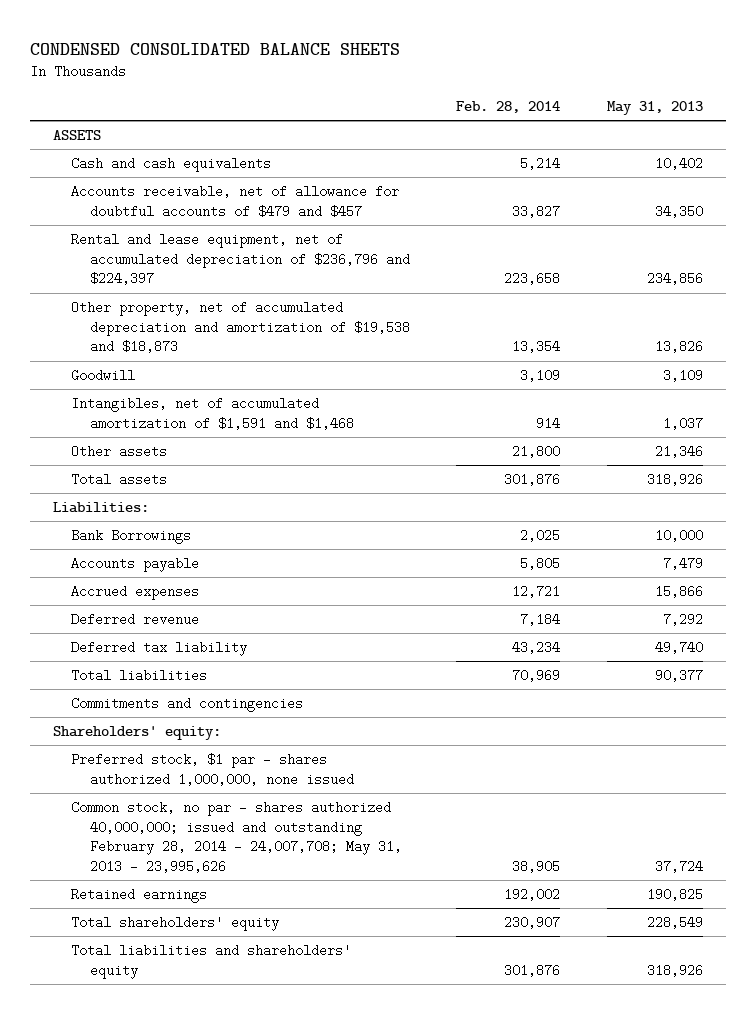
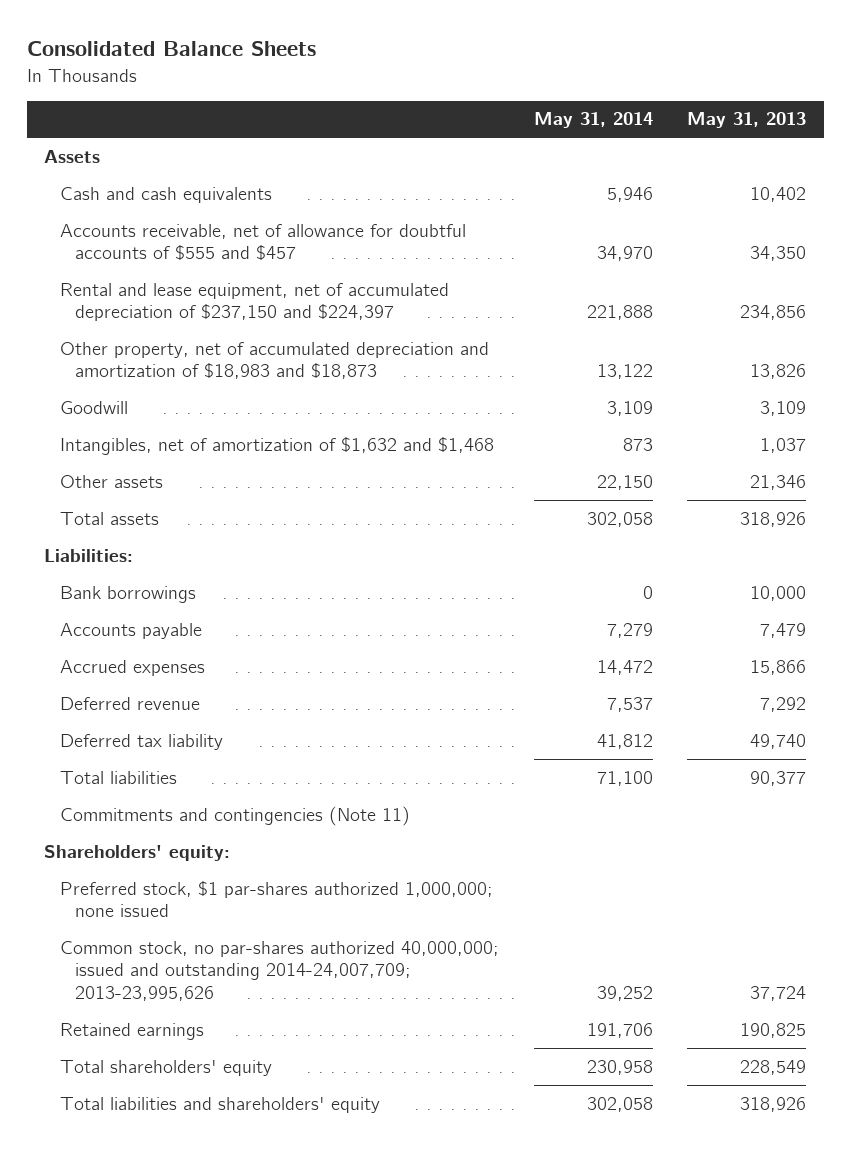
[29,42,400,55] CONDENSED CONSOLIDATED BALANCE SHEETS -> [27,41,317,57] Consolidated Balance Sheets
[456,101,561,114] Feb. 28, 2014 -> none
none -> [533,112,653,129] May 31, 2014
[52,130,101,141] ASSETS -> [44,149,101,163] Assets
[71,185,400,218] Accounts receivable, net of allowance for doubtful accounts of $479 and $457 -> [59,223,466,261] Accounts receivable, net of allowance for doubtful accounts of $555 and $457
[71,233,410,286] Rental and lease equipment, net of accumulated depreciation of $236,796 and $224,397 -> [59,282,449,322] Rental and lease equipment, net of accumulated depreciation of $237,150 and $224,397
[71,301,410,354] Other property, net of accumulated depreciation and amortization of $19,538 and $18,873 -> [59,341,489,380] Other property, net of accumulated depreciation and amortization of $18,983 and $18,873
[71,397,354,430] Intangibles, net of accumulated amortization of $1,591 and $1,468 -> [59,436,494,455] Intangibles, net of amortization of $1,632 and $1,468
[71,529,192,545] Bank Borrowings -> [59,585,196,603] Bank borrowings
[71,697,304,713] Commitments and contingencies -> [59,805,410,826] Commitments and contingencies (Note 11)
[71,753,354,786] Preferred stock, $1 par - shares authorized 1,000,000, none issued -> [59,880,493,918] Preferred stock, $1 par-shares authorized 1,000,000; none issued
[71,801,402,874] Common stock, no par - shares authorized 40,000,000; issued and outstanding February 28, 2014 - 24,007,708; May 31, 2013 - 23,995,626 -> [59,940,499,1001] Common stock, no par-shares authorized 40,000,000; issued and outstanding 2014-24,007,709; 2013-23,995,626

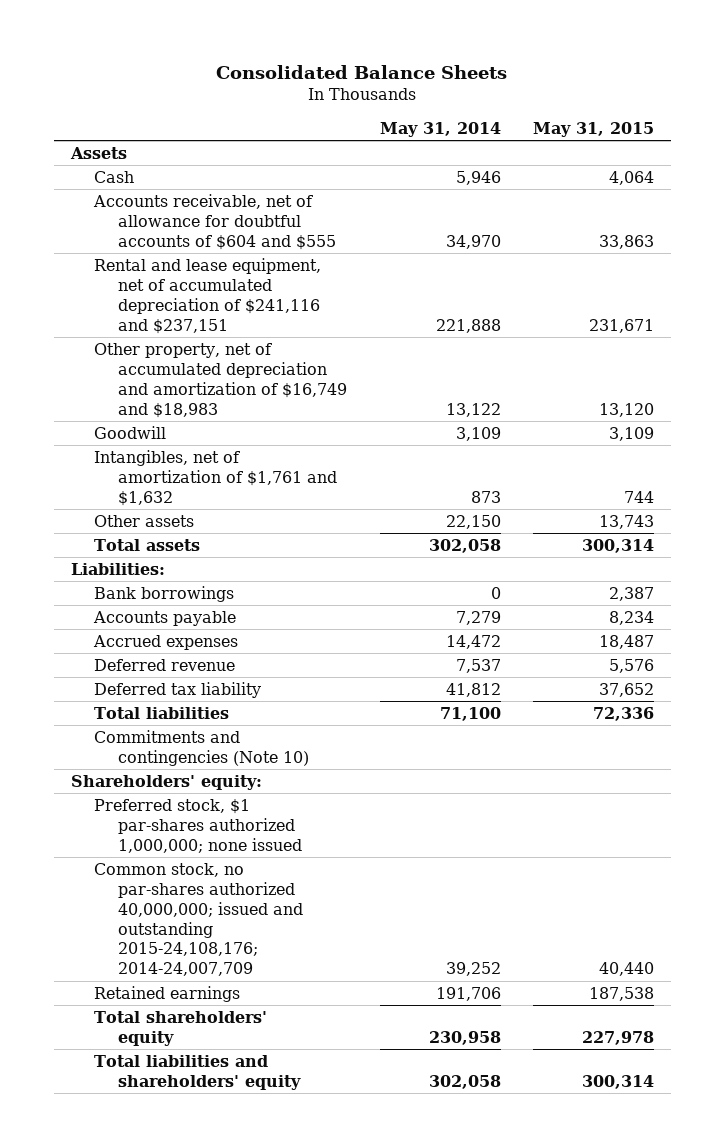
[687,112,807,129] May 31, 2013 -> none
none -> [533,121,655,137] May 31, 2015
[59,186,272,203] Cash and cash equivalents -> [94,170,135,183] Cash
[59,223,466,261] Accounts receivable, net of allowance for doubtful accounts of $555 and $457 -> [93,193,336,250] Accounts receivable, net of allowance for doubtful accounts of $604 and $555
[59,282,449,322] Rental and lease equipment, net of accumulated depreciation of $237,150 and $224,397 -> [94,257,322,334] Rental and lease equipment, net of accumulated depreciation of $241,116 and $237,151
[59,341,489,380] Other property, net of accumulated depreciation and amortization of $18,983 and $18,873 -> [94,342,347,418] Other property, net of accumulated depreciation and amortization of $16,749 and $18,983
[59,436,494,455] Intangibles, net of amortization of $1,632 and $1,468 -> [94,449,337,506] Intangibles, net of amortization of $1,761 and $1,632
[59,805,410,826] Commitments and contingencies (Note 11) -> [94,729,309,766] Commitments and contingencies (Note 10)
[59,940,499,1001] Common stock, no par-shares authorized 40,000,000; issued and outstanding 2014-24,007,709; 2013-23,995,626 -> [94,862,303,977] Common stock, no par-shares authorized 40,000,000; issued and outstanding 2015-24,108,176; 2014-24,007,709

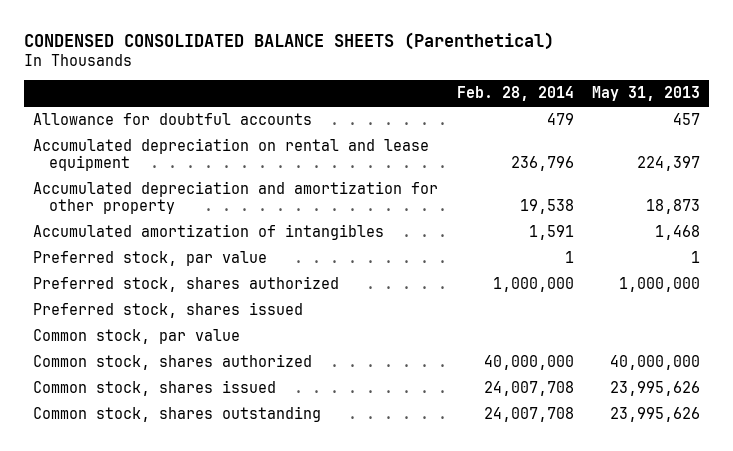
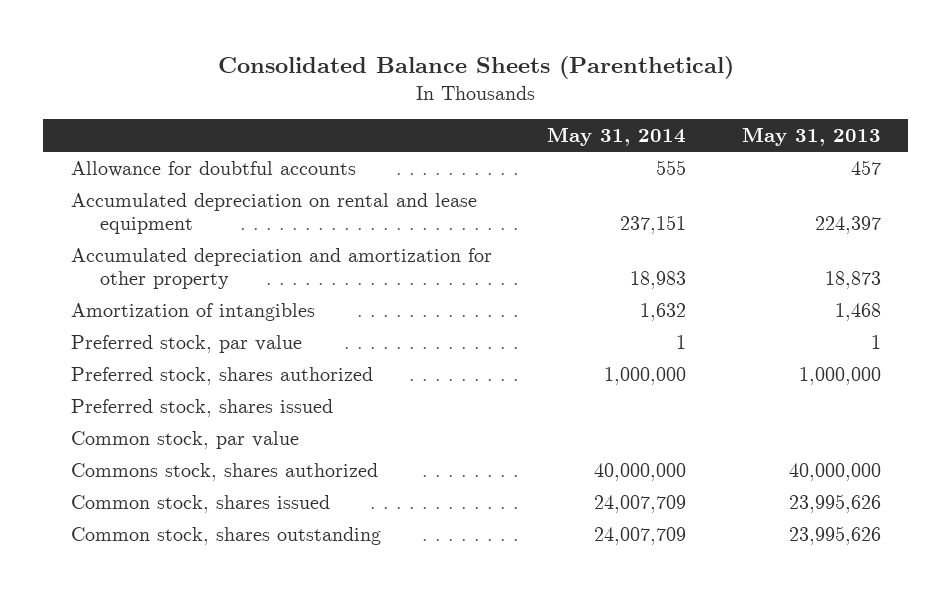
[24,31,555,50] CONDENSED CONSOLIDATED BALANCE SHEETS (Parenthetical) -> [217,56,734,80] Consolidated Balance Sheets (Parenthetical)
[456,86,574,102] Feb. 28, 2014 -> none
none -> [547,126,687,146] May 31, 2014
[33,224,385,241] Accumulated amortization of intangibles -> [70,302,315,321] Amortization of intangibles
[33,354,313,371] Common stock, shares authorized -> [70,462,378,481] Commons stock, shares authorized

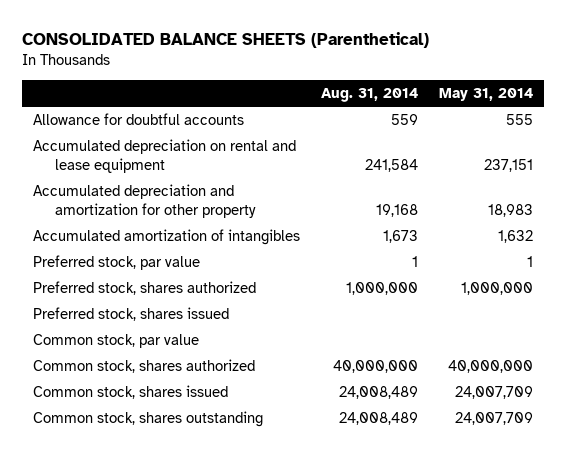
[217,56,734,80] Consolidated Balance Sheets (Parenthetical) -> [22,32,430,49] CONSOLIDATED BALANCE SHEETS (Parenthetical)
[741,126,881,146] May 31, 2013 -> none
none -> [320,87,418,102] Aug. 31, 2014
[70,302,315,321] Amortization of intangibles -> [32,229,300,246] Accumulated amortization of intangibles
[70,462,378,481] Commons stock, shares authorized -> [32,359,255,374] Common stock, shares authorized

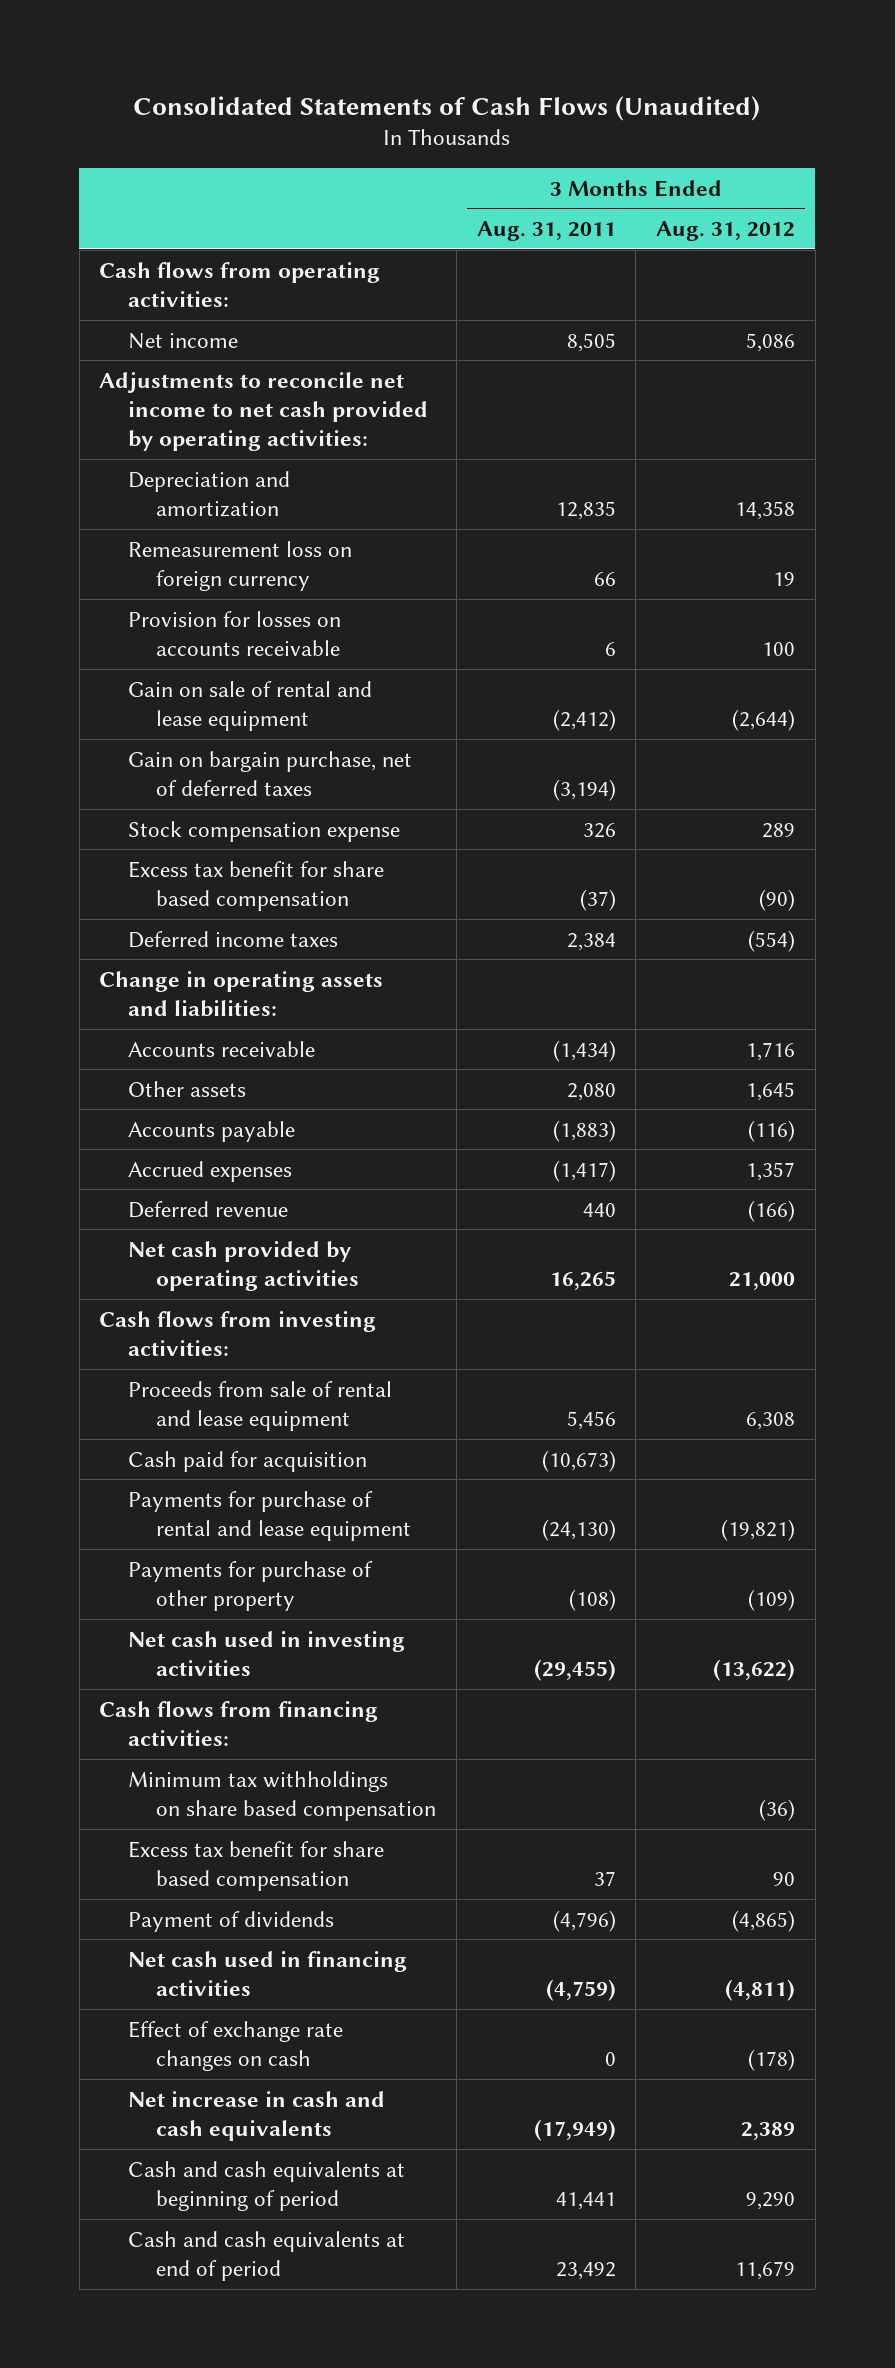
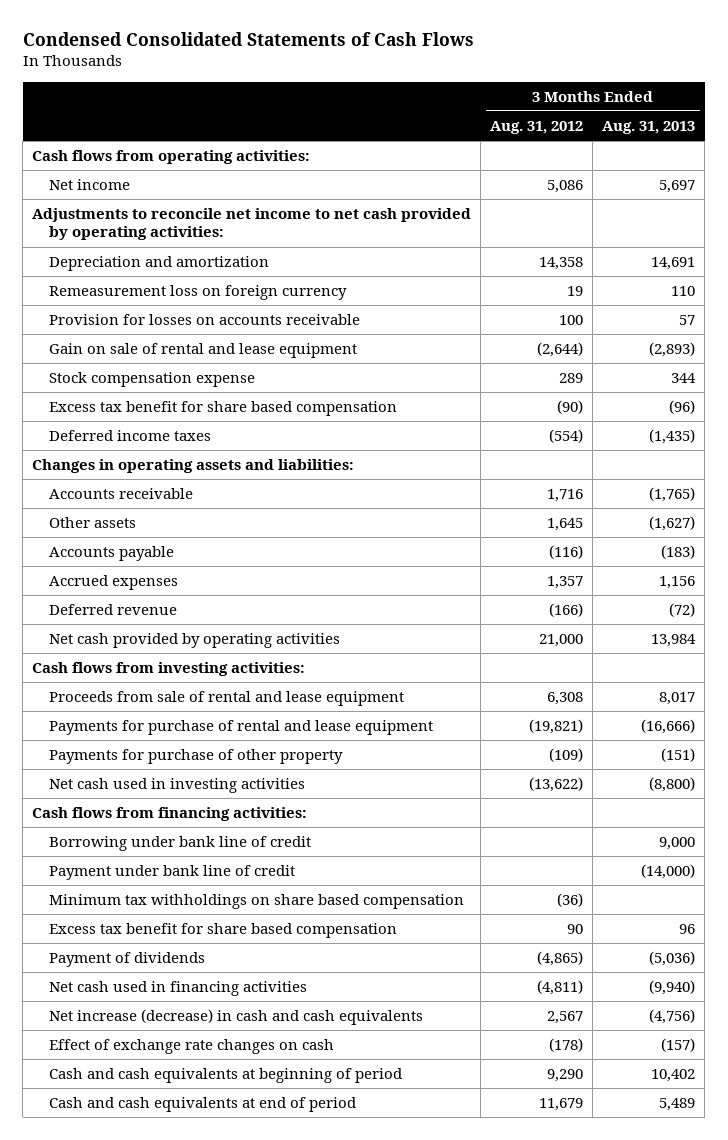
[133,95,761,121] Consolidated Statements of Cash Flows (Unaudited) -> [22,32,474,47] Condensed Consolidated Statements of Cash Flows
[476,221,616,242] Aug. 31, 2011 -> none
none -> [602,120,696,134] Aug. 31, 2013
[127,750,412,797] Gain on bargain purchase, net of deferred taxes -> none
[99,970,384,1018] Change in operating assets and liabilities: -> [32,459,355,474] Changes in operating assets and liabilities:
[127,1450,367,1472] Cash paid for acquisition -> none
none -> [49,836,312,852] Borrowing under bank line of credit
none -> [49,865,296,881] Payment under bank line of credit
none -> [49,1009,424,1026] Net increase (decrease) in cash and cash equivalents
[127,2090,385,2142] Net increase in cash and cash equivalents -> none

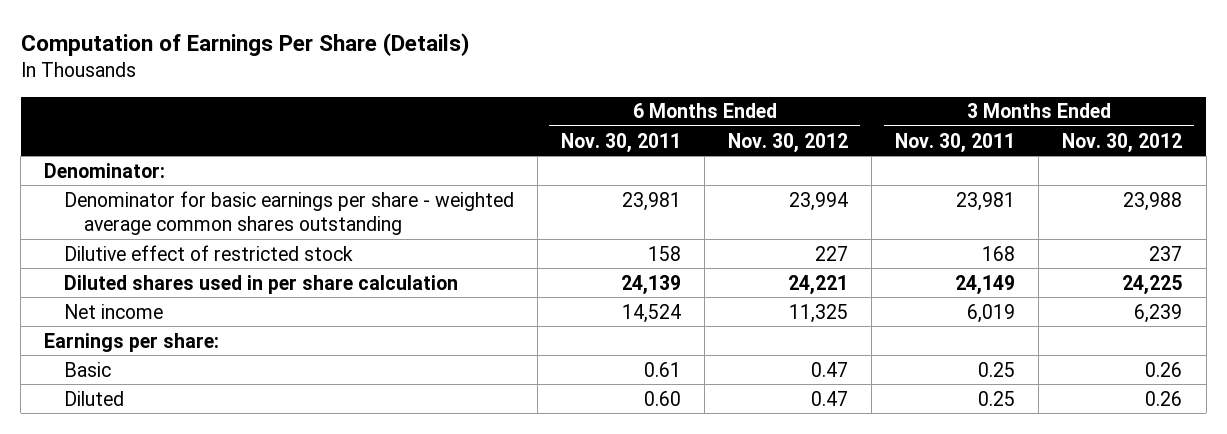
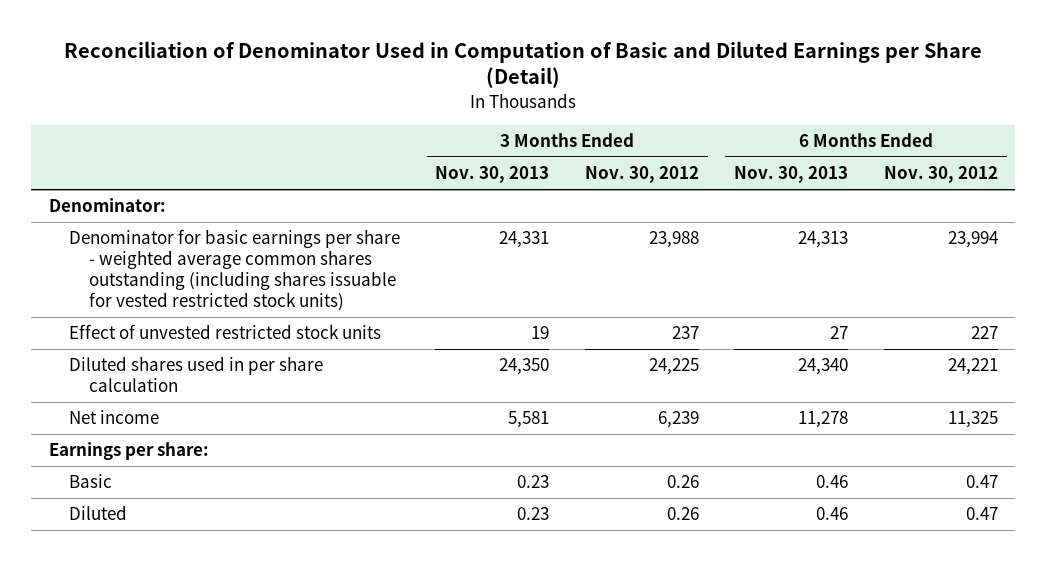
[20,32,469,56] Computation of Earnings Per Share (Details) -> [64,40,983,89] Reconciliation of Denominator Used in Computation of Basic and Diluted Earnings per Share (Detail)
[561,132,682,153] Nov. 30, 2011 -> none
[895,132,1016,153] Nov. 30, 2011 -> none
none -> [435,166,550,184] Nov. 30, 2013
none -> [734,166,849,184] Nov. 30, 2013
[63,190,514,235] Denominator for basic earnings per share - weighted average common shares outstanding -> [68,229,400,311] Denominator for basic earnings per share - weighted average common shares outstanding (including shares issuable for vested restricted stock units)
[63,244,353,261] Dilutive effect of restricted stock -> [68,324,381,340] Effect of unvested restricted stock units

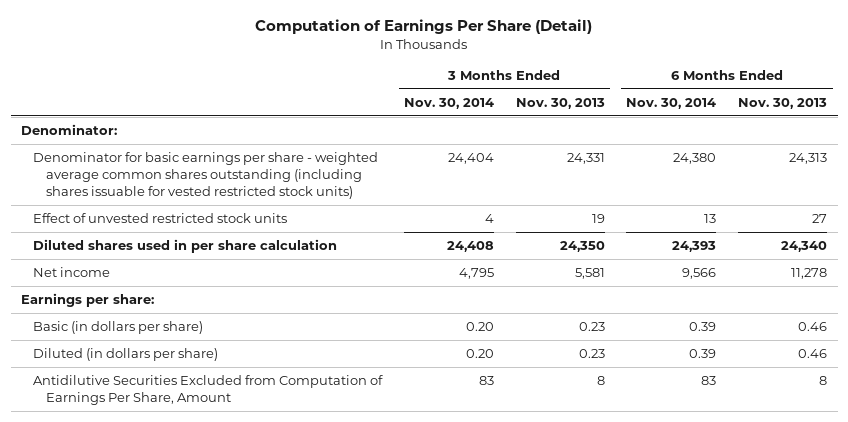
[64,40,983,89] Reconciliation of Denominator Used in Computation of Basic and Diluted Earnings per Share (Detail) -> [255,18,593,34] Computation of Earnings Per Share (Detail)
[584,166,699,184] Nov. 30, 2012 -> none
[883,166,998,184] Nov. 30, 2012 -> none
none -> [404,97,495,109] Nov. 30, 2014
none -> [626,97,717,109] Nov. 30, 2014
[68,474,112,489] Basic -> [33,321,204,335] Basic (in dollars per share)
[68,505,127,521] Diluted -> [33,348,219,362] Diluted (in dollars per share)
none -> [33,375,384,406] Antidilutive Securities Excluded from Computation of Earnings Per Share, Amount

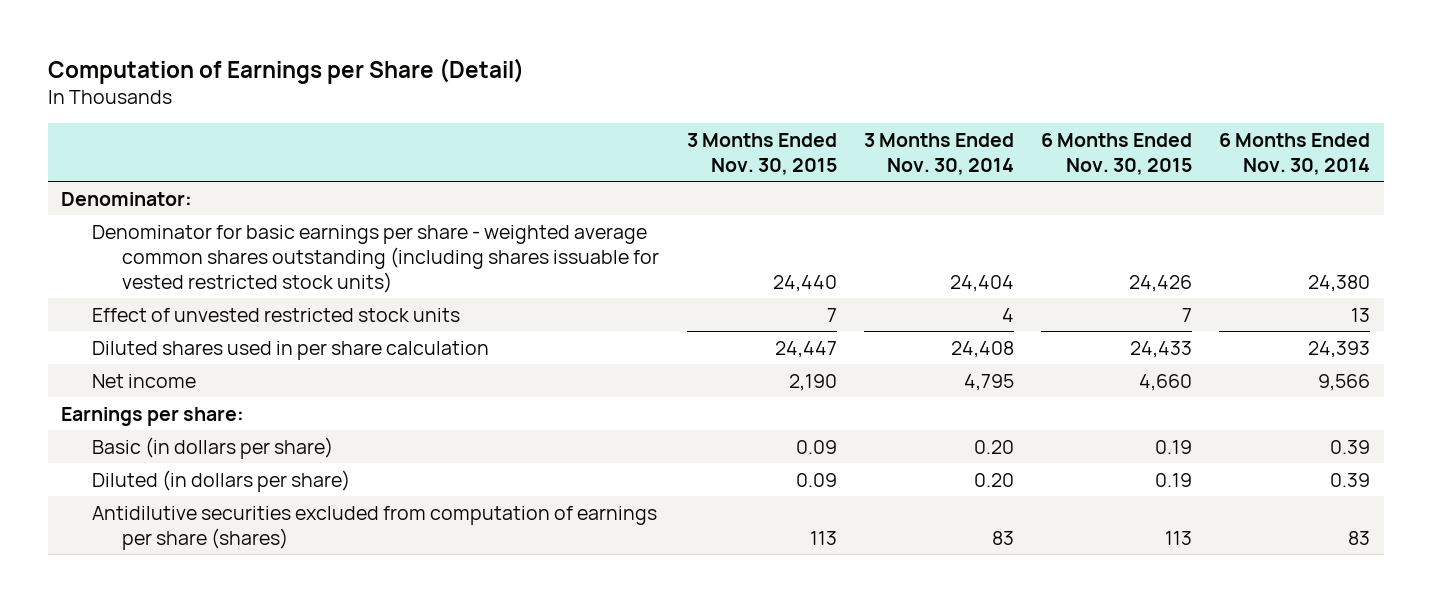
[255,18,593,34] Computation of Earnings Per Share (Detail) -> [47,57,524,84] Computation of Earnings per Share (Detail)
[515,97,605,109] Nov. 30, 2013 -> none
[738,97,828,109] Nov. 30, 2013 -> none
none -> [686,132,837,175] 3 Months Ended Nov. 30, 2015
none -> [1040,132,1192,175] 6 Months Ended Nov. 30, 2015
[33,375,384,406] Antidilutive Securities Excluded from Computation of Earnings Per Share, Amount -> [91,505,657,550] Antidilutive securities excluded from computation of earnings per share (shares)

